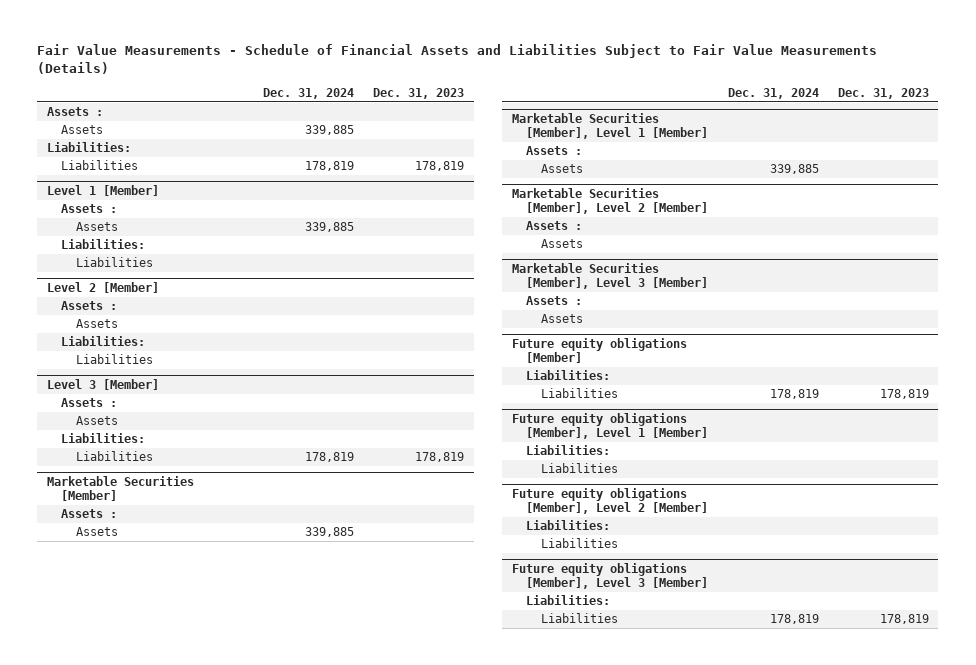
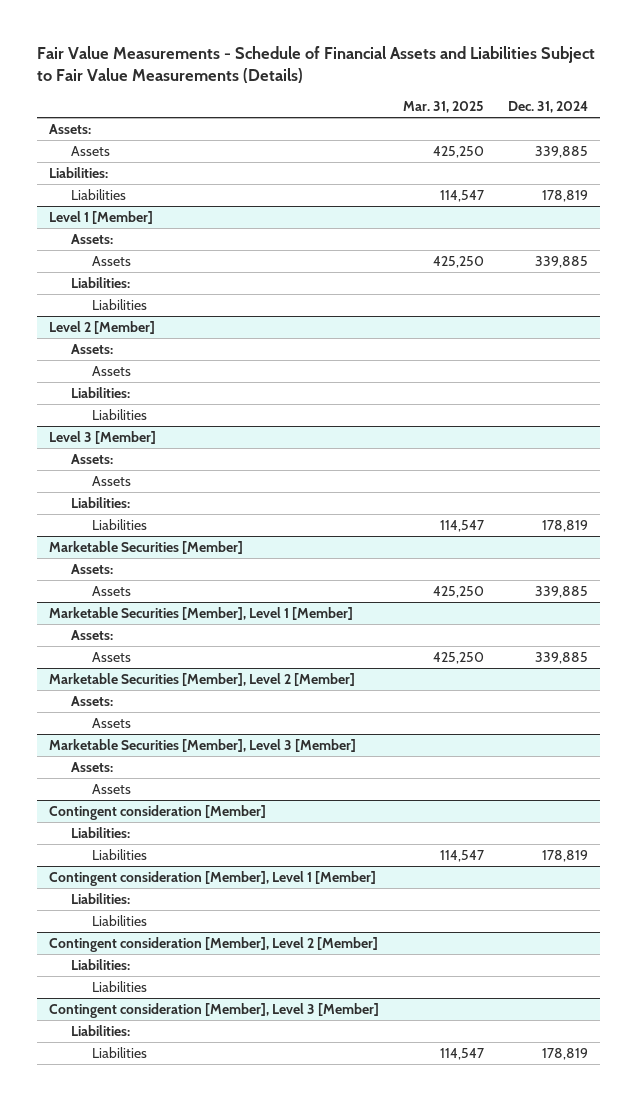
[372,88,464,100] Dec. 31, 2023 -> none
none -> [403,101,485,114] Mar. 31, 2025
[46,107,103,117] Assets : -> [49,123,92,134] Assets:
[61,204,118,214] Assets : -> [70,233,113,244] Assets:
[61,301,118,311] Assets : -> [70,343,113,354] Assets:
[61,398,118,408] Assets : -> [70,453,113,464] Assets:
[61,509,118,519] Assets : -> [70,563,113,574] Assets:
[526,146,583,156] Assets : -> [70,629,113,640] Assets:
[526,221,583,231] Assets : -> [70,695,113,706] Assets:
[526,296,583,306] Assets : -> [70,761,113,772] Assets:
[511,337,687,363] Future equity obligations [Member] -> none
none -> [49,804,267,820] Contingent consideration [Member]
[511,412,709,439] Future equity obligations [Member], Level 1 [Member] -> none
none -> [49,870,377,886] Contingent consideration [Member], Level 1 [Member]
[511,487,709,514] Future equity obligations [Member], Level 2 [Member] -> none
none -> [49,936,379,952] Contingent consideration [Member], Level 2 [Member]
[511,562,709,589] Future equity obligations [Member], Level 3 [Member] -> none
none -> [49,1002,380,1018] Contingent consideration [Member], Level 3 [Member]

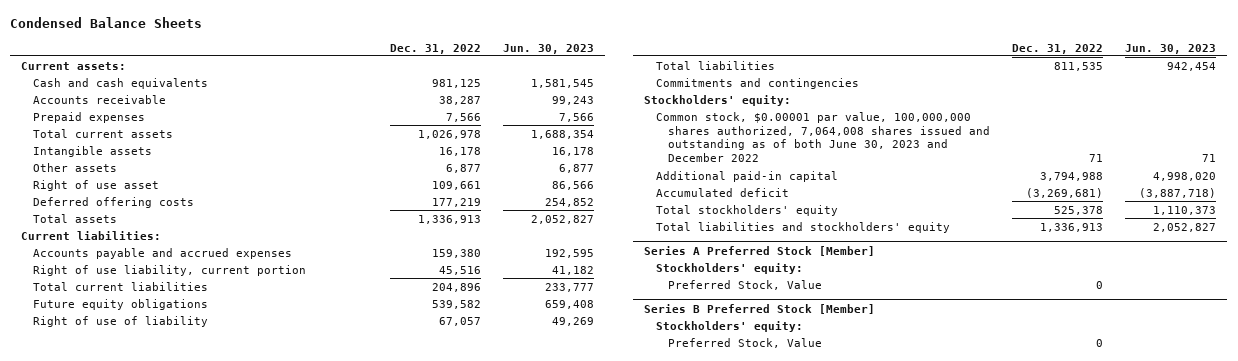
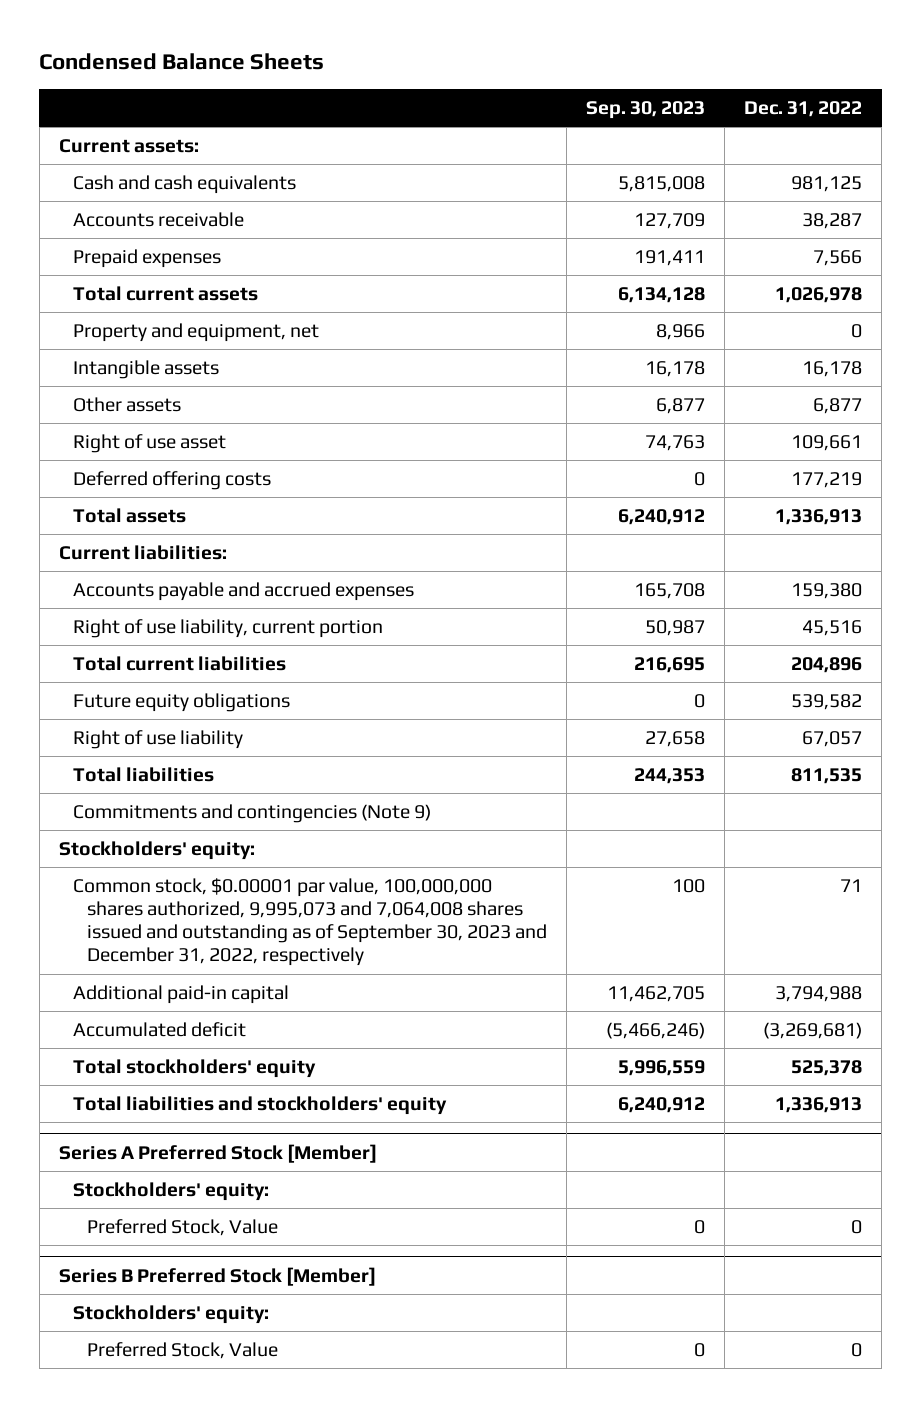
[502,43,594,54] Jun. 30, 2023 -> none
none -> [585,100,705,119] Sep. 30, 2023
none -> [72,323,319,343] Property and equipment, net
[33,315,209,327] Right of use of liability -> [72,730,243,750] Right of use liability
[656,77,860,89] Commitments and contingencies -> [72,804,431,824] Commitments and contingencies (Note 9)
[656,111,991,163] Common stock, $0.00001 par value, 100,000,000 shares authorized, 7,064,008 shares issued and outstanding as of both June 30, 2023 and December 2022 -> [72,878,547,967] Common stock, $0.00001 par value, 100,000,000 shares authorized, 9,995,073 and 7,064,008 shares issued and outstanding as of September 30, 2023 and December 31, 2022, respectively

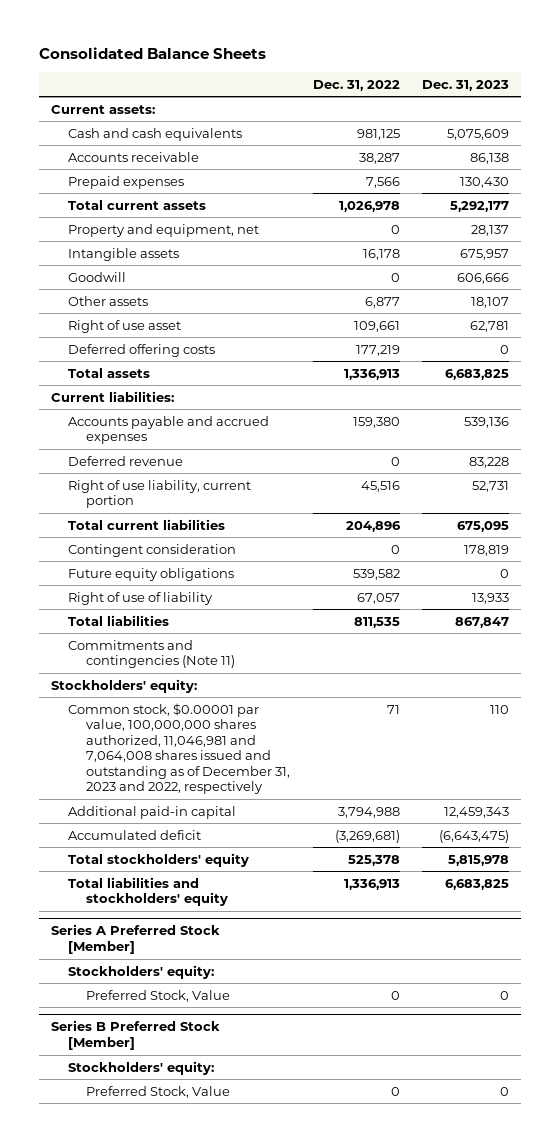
[39,53,325,71] Condensed Balance Sheets -> [39,47,267,60] Consolidated Balance Sheets
[585,100,705,119] Sep. 30, 2023 -> none
none -> [422,79,510,91] Dec. 31, 2023
none -> [68,271,127,282] Goodwill
none -> [68,455,184,466] Deferred revenue
none -> [68,543,237,557] Contingent consideration
[72,730,243,750] Right of use liability -> [68,591,214,605] Right of use of liability
[72,804,431,824] Commitments and contingencies (Note 9) -> [68,639,235,669] Commitments and contingencies (Note 11)
[72,878,547,967] Common stock, $0.00001 par value, 100,000,000 shares authorized, 9,995,073 and 7,064,008 shares issued and outstanding as of September 30, 2023 and December 31, 2022, respectively -> [68,702,290,795] Common stock, $0.00001 par value, 100,000,000 shares authorized, 11,046,981 and 7,064,008 shares issued and outstanding as of December 31, 2023 and 2022, respectively

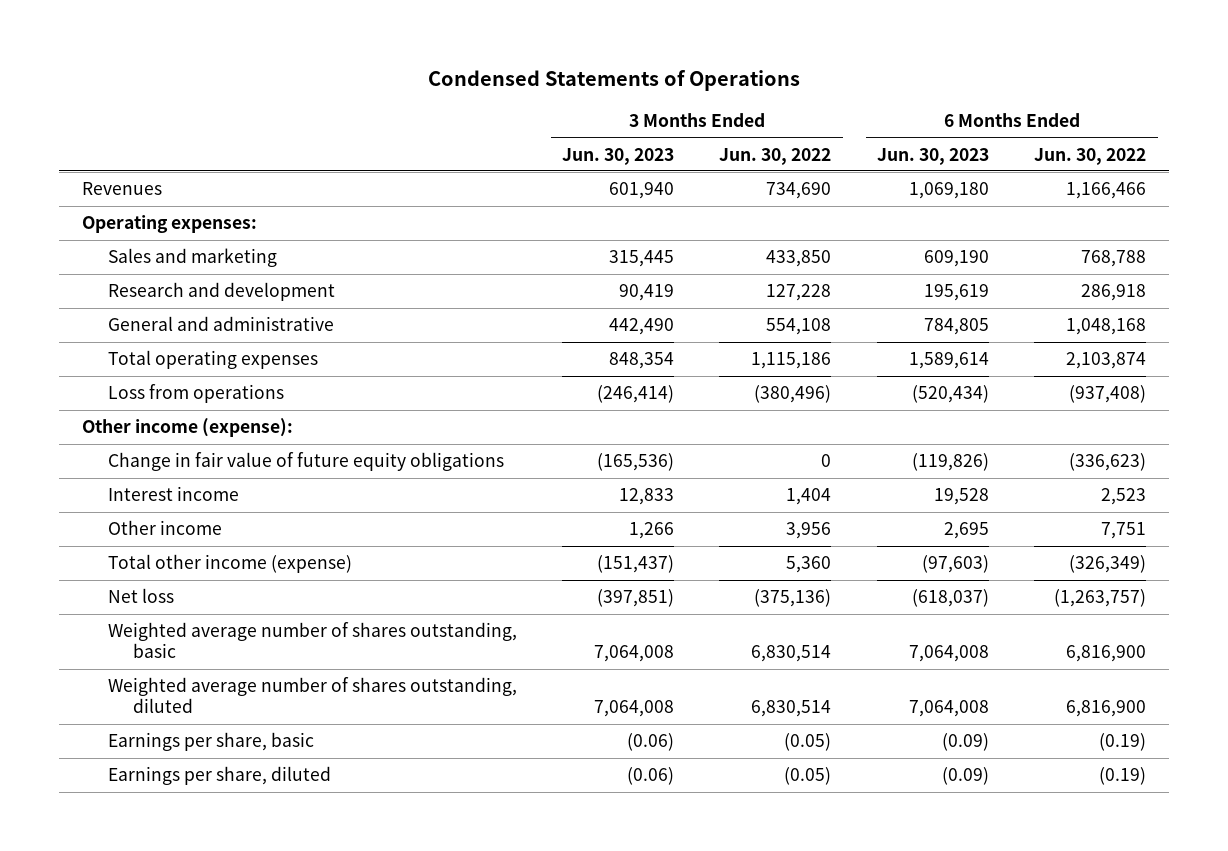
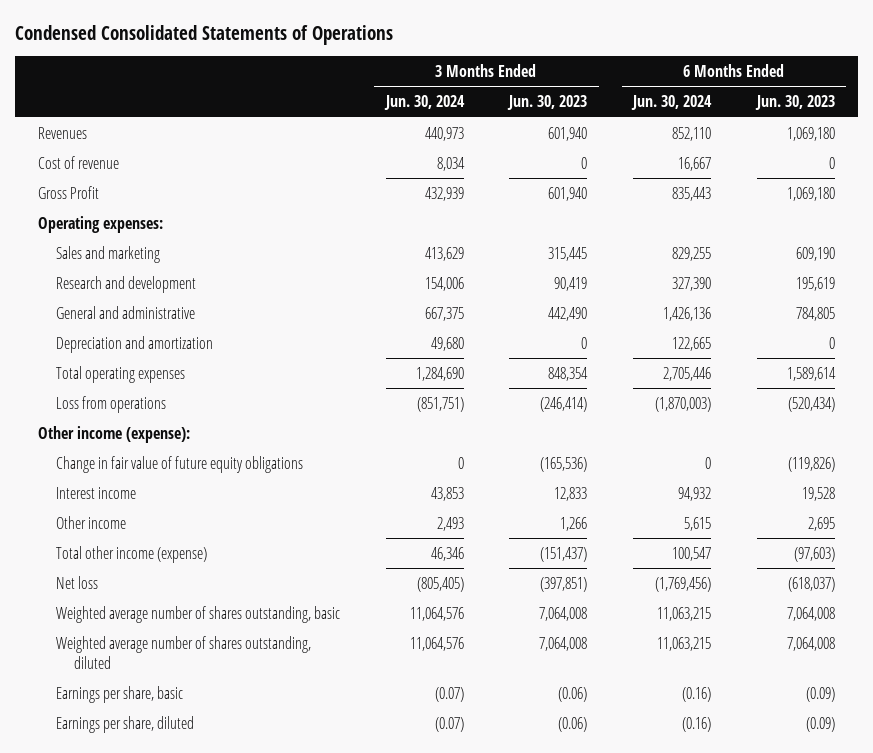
[428,70,801,92] Condensed Statements of Operations -> [14,24,393,45] Condensed Consolidated Statements of Operations
[719,147,832,165] Jun. 30, 2022 -> none
[1034,147,1147,165] Jun. 30, 2022 -> none
none -> [383,95,465,111] Jun. 30, 2024
none -> [631,95,713,111] Jun. 30, 2024
none -> [37,155,119,169] Cost of revenue
none -> [37,185,99,199] Gross Profit
none -> [55,335,213,353] Depreciation and amortization

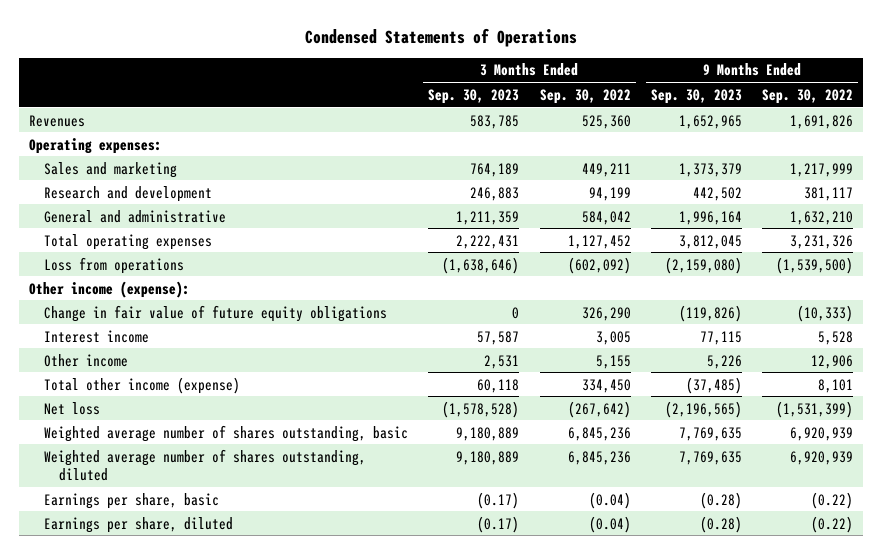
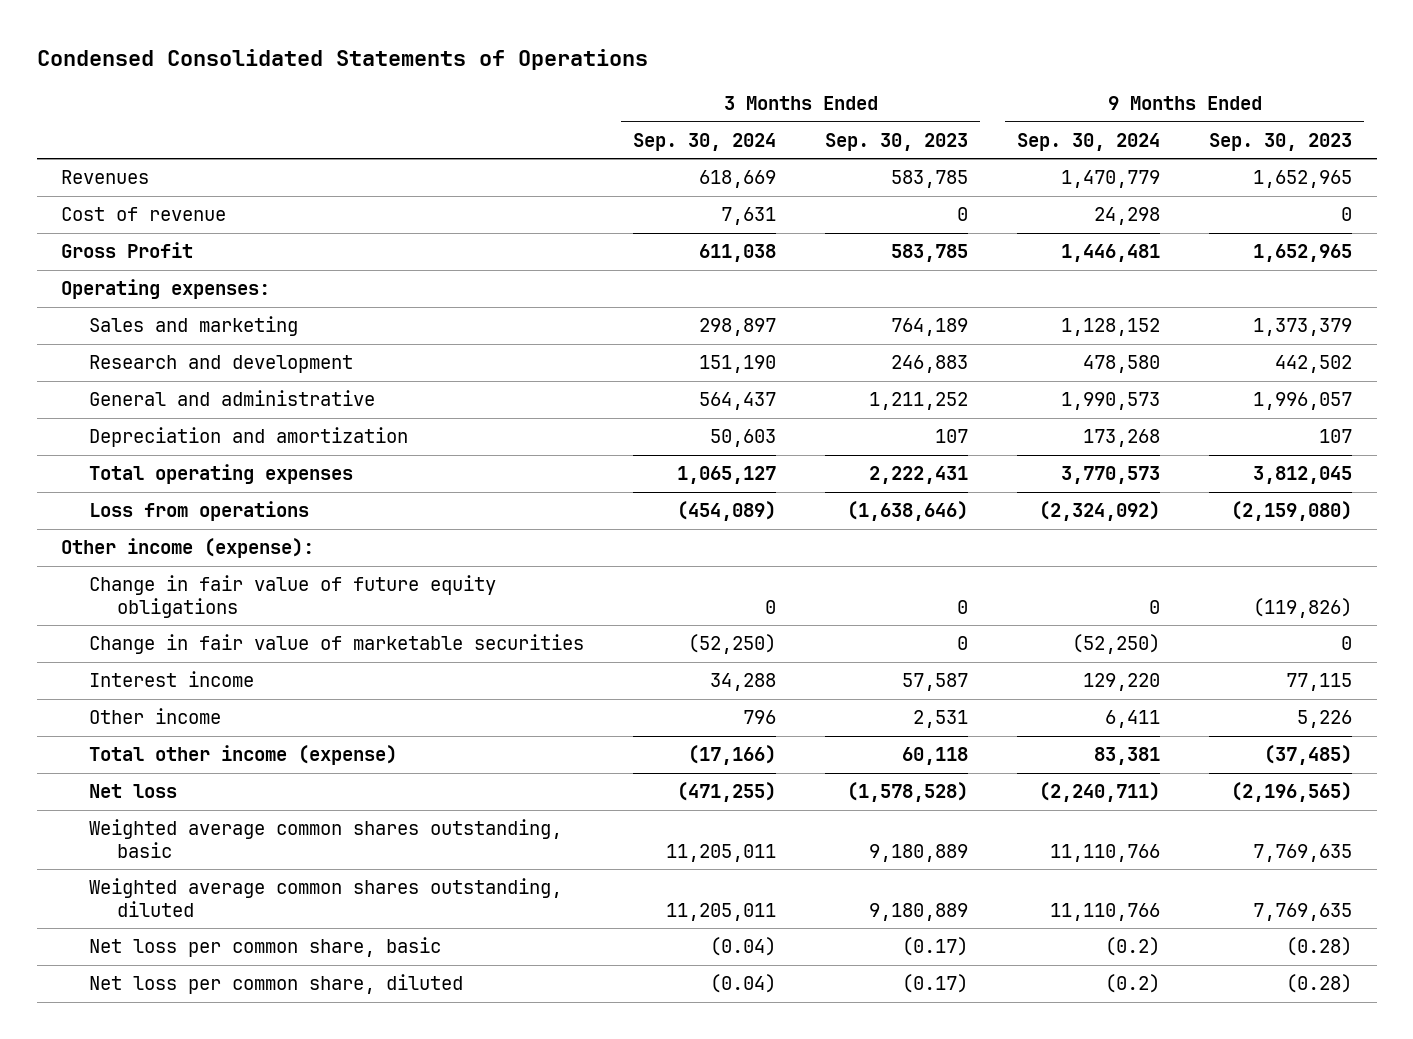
[305,27,578,47] Condensed Statements of Operations -> [36,49,648,71] Condensed Consolidated Statements of Operations
[539,88,631,104] Sep. 30, 2022 -> none
[762,88,854,104] Sep. 30, 2022 -> none
none -> [633,132,777,151] Sep. 30, 2024
none -> [1017,132,1161,151] Sep. 30, 2024
none -> [61,207,227,222] Cost of revenue
none -> [61,242,194,259] Gross Profit
[456,210,520,225] 1,211,359 -> [869,392,969,411] 1,211,252
[678,210,742,225] 1,996,164 -> [1253,392,1353,411] 1,996,057
none -> [89,427,409,448] Depreciation and amortization
none -> [89,634,585,655] Change in fair value of marketable securities
[43,424,408,442] Weighted average number of shares outstanding, basic -> [89,819,563,858] Weighted average common shares outstanding, basic
[43,448,366,482] Weighted average number of shares outstanding, diluted -> [89,878,563,917] Weighted average common shares outstanding, diluted
[43,492,219,509] Earnings per share, basic -> [89,937,442,958] Net loss per common share, basic
[43,516,233,533] Earnings per share, diluted -> [89,974,464,995] Net loss per common share, diluted

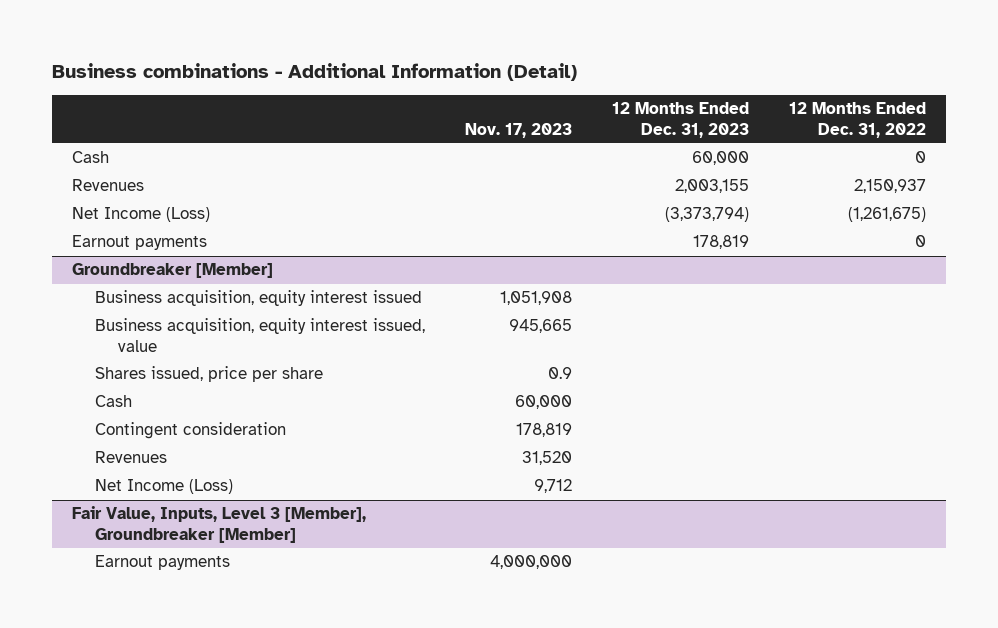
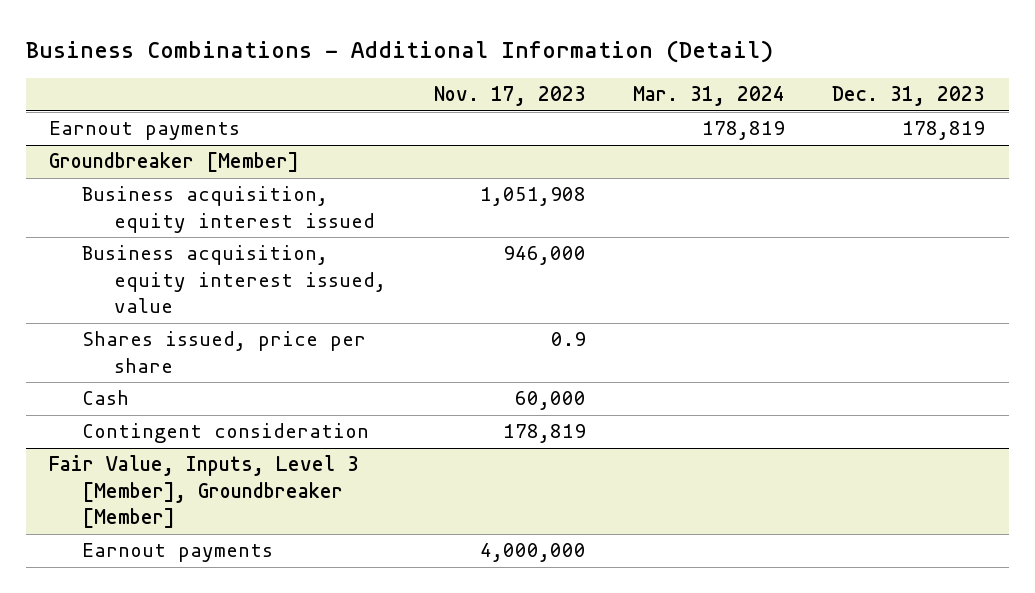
[52,63,578,82] Business combinations - Additional Information (Detail) -> [25,39,773,63] Business Combinations - Additional Information (Detail)
[612,102,750,138] 12 Months Ended Dec. 31, 2023 -> none
[789,102,927,138] 12 Months Ended Dec. 31, 2022 -> none
none -> [633,86,786,107] Mar. 31, 2024
none -> [832,86,986,107] Dec. 31, 2023
[72,151,110,164] Cash -> none
[72,179,145,192] Revenues -> none
[72,207,211,223] Net Income (Loss) -> none
[509,319,573,334] 945,665 -> [502,246,586,266] 946,000
[95,451,168,464] Revenues -> none
[95,479,234,495] Net Income (Loss) -> none

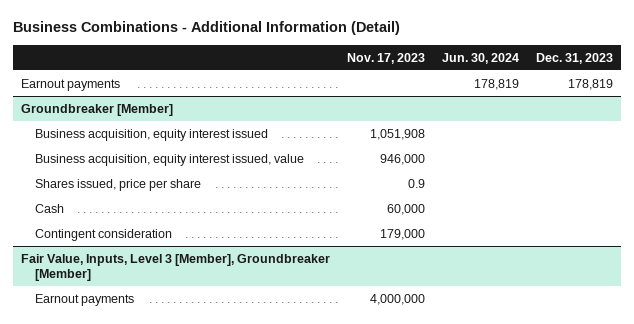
[633,86,786,107] Mar. 31, 2024 -> none
none -> [441,52,519,64] Jun. 30, 2024
[502,424,586,444] 178,819 -> [379,228,425,240] 179,000

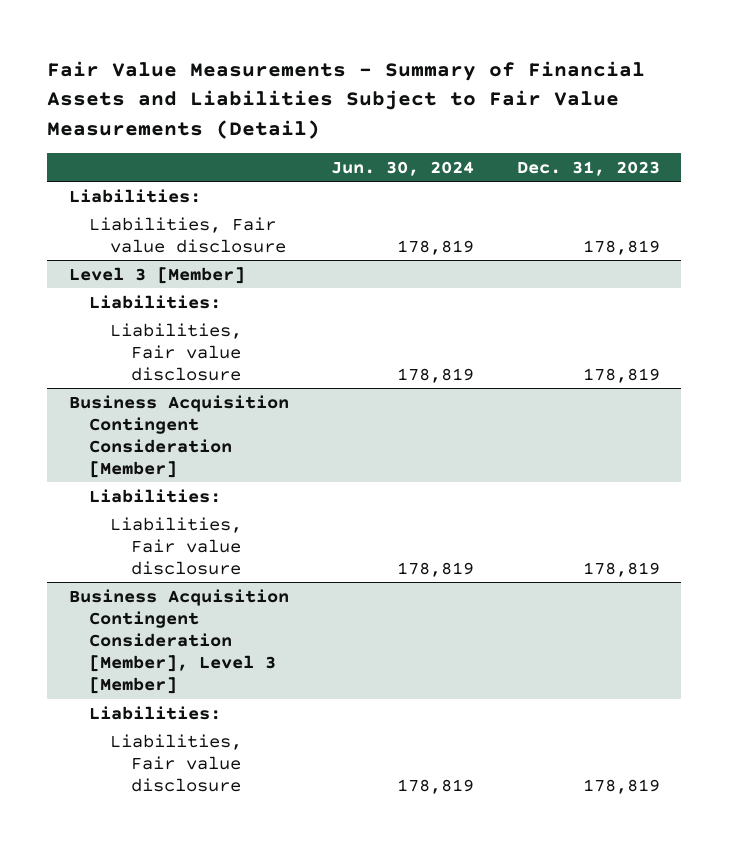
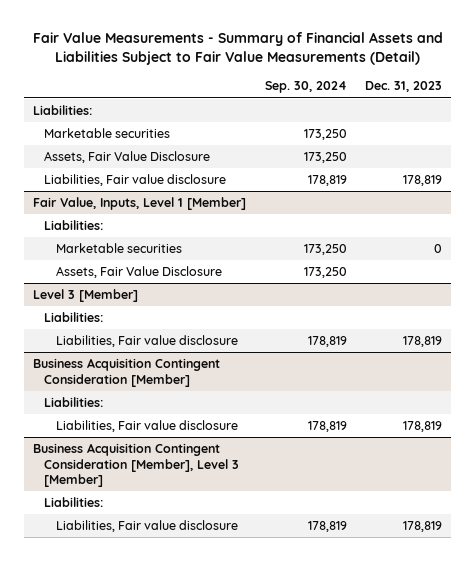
[331,160,475,176] Jun. 30, 2024 -> none
none -> [264,81,347,94] Sep. 30, 2024
none -> [44,127,171,138] Marketable securities
none -> [44,150,211,163] Assets, Fair Value Disclosure
none -> [33,196,247,210] Fair Value, Inputs, Level 1 [Member]
none -> [44,219,104,230] Liabilities:
none -> [55,242,182,253] Marketable securities
none -> [55,265,222,278] Assets, Fair Value Disclosure

